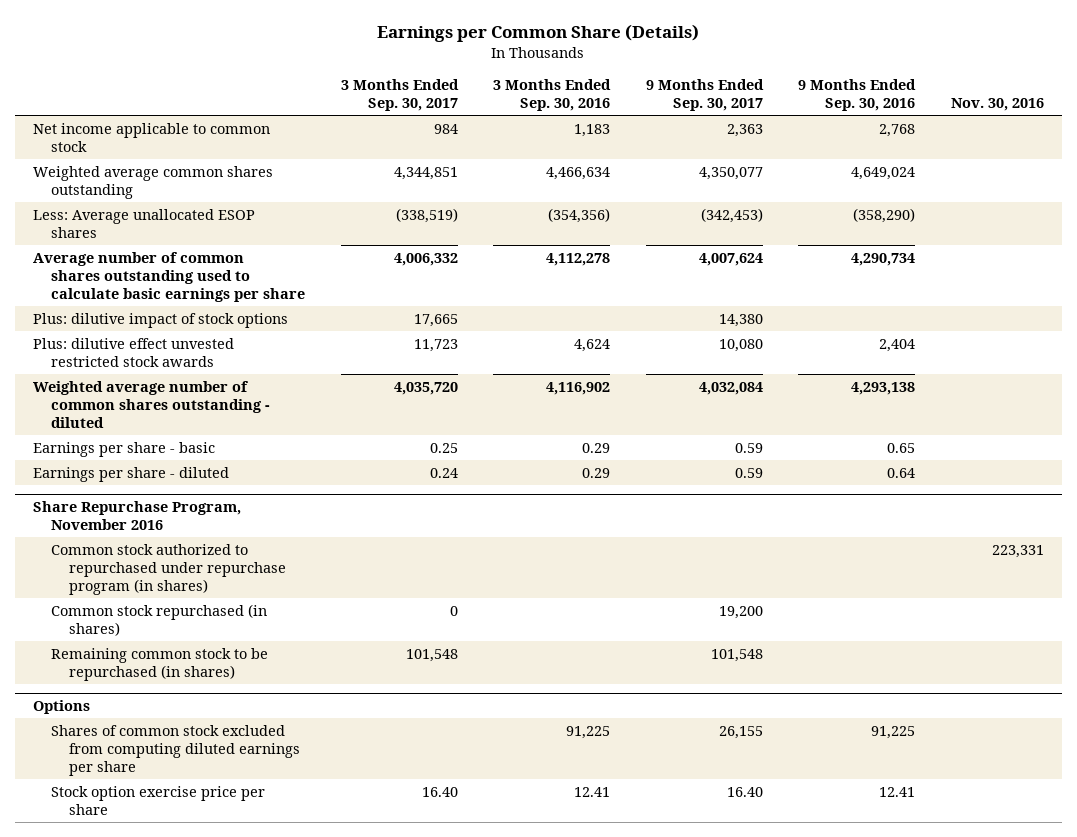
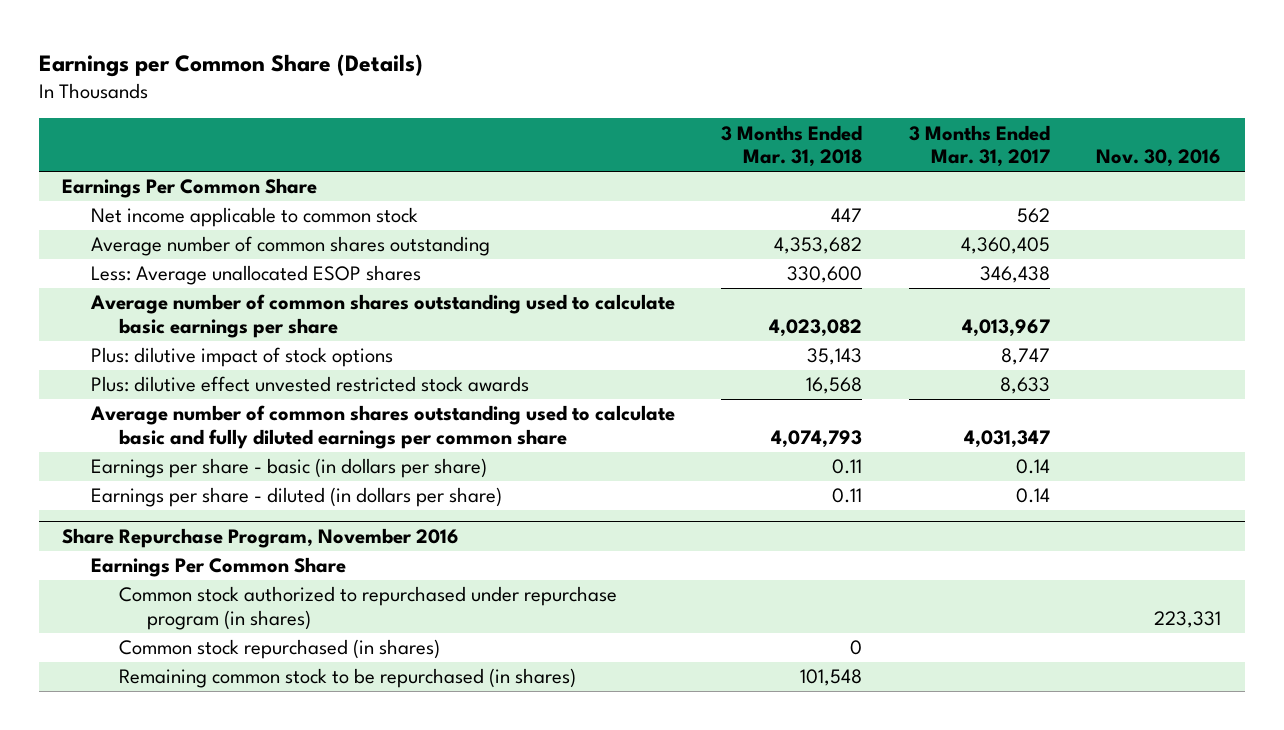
[340,78,459,112] 3 Months Ended Sep. 30, 2017 -> none
[493,78,612,112] 3 Months Ended Sep. 30, 2016 -> none
[645,78,764,112] 9 Months Ended Sep. 30, 2017 -> none
[798,78,917,112] 9 Months Ended Sep. 30, 2016 -> none
none -> [721,124,863,168] 3 Months Ended Mar. 31, 2018
none -> [908,124,1050,168] 3 Months Ended Mar. 31, 2017
none -> [62,178,318,199] Earnings Per Common Share
[32,165,273,199] Weighted average common shares outstanding -> [90,236,490,257] Average number of common shares outstanding
[32,380,271,429] Weighted average number of common shares outstanding - diluted -> [89,405,675,449] Average number of common shares outstanding used to calculate basic and fully diluted earnings per common share
[32,441,215,457] Earnings per share - basic -> [90,458,487,479] Earnings per share - basic (in dollars per share)
[32,466,229,482] Earnings per share - diluted -> [90,487,502,508] Earnings per share - diluted (in dollars per share)
none -> [90,557,346,578] Earnings Per Common Share
[32,699,90,714] Options -> none
[51,724,301,777] Shares of common stock excluded from computing diluted earnings per share -> none
[51,785,266,815] Stock option exercise price per share -> none

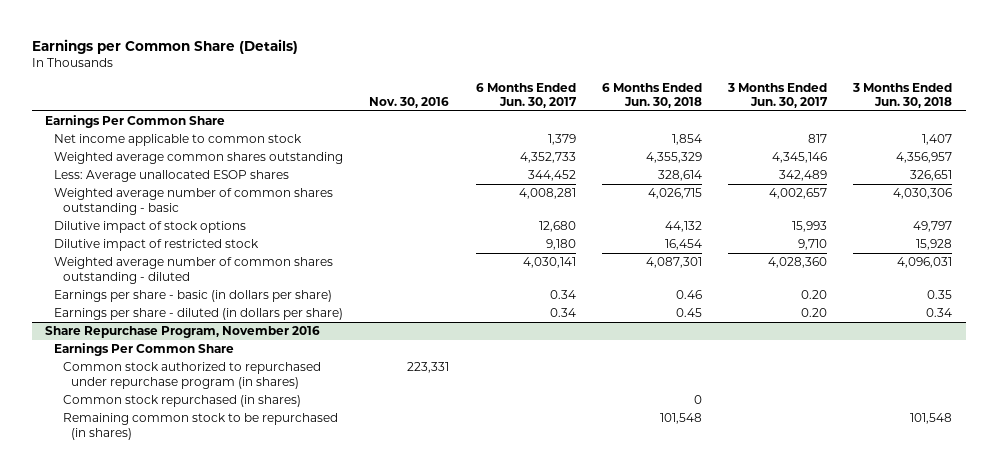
[721,124,863,168] 3 Months Ended Mar. 31, 2018 -> none
[908,124,1050,168] 3 Months Ended Mar. 31, 2017 -> none
none -> [475,82,577,108] 6 Months Ended Jun. 30, 2017
none -> [601,82,702,108] 6 Months Ended Jun. 30, 2018
none -> [727,82,829,108] 3 Months Ended Jun. 30, 2017
none -> [852,82,953,108] 3 Months Ended Jun. 30, 2018
[90,236,490,257] Average number of common shares outstanding -> [53,152,343,165] Weighted average common shares outstanding
[89,294,675,338] Average number of common shares outstanding used to calculate basic earnings per share -> [53,188,333,215] Weighted average number of common shares outstanding - basic
[90,347,393,368] Plus: dilutive impact of stock options -> [53,221,246,234] Dilutive impact of stock options
[90,376,529,393] Plus: dilutive effect unvested restricted stock awards -> [53,239,259,252] Dilutive impact of restricted stock
[89,405,675,449] Average number of common shares outstanding used to calculate basic and fully diluted earnings per common share -> [53,257,333,284] Weighted average number of common shares outstanding - diluted

